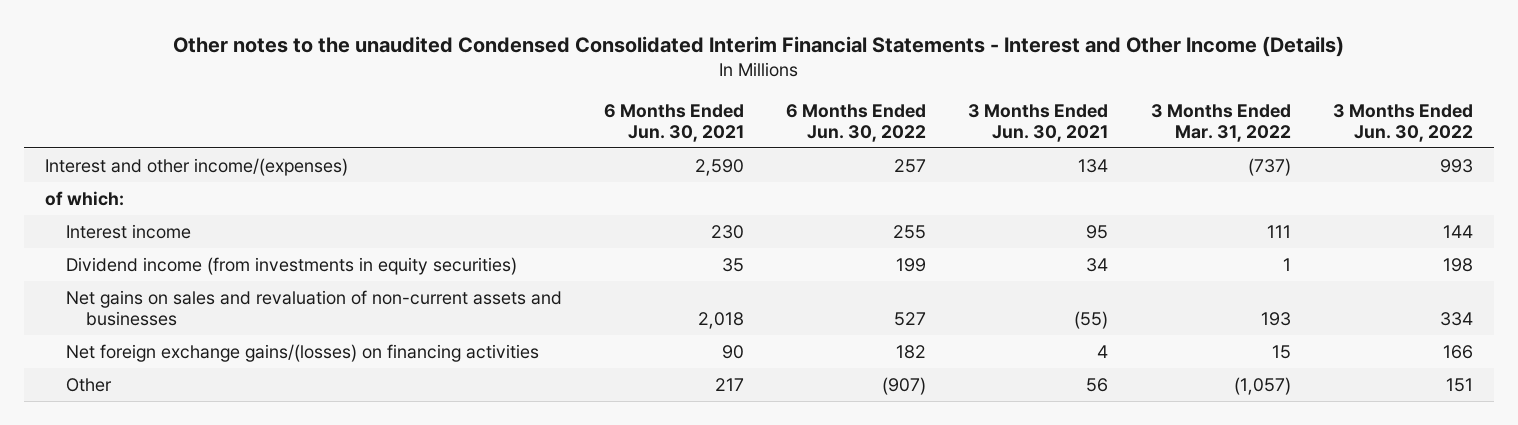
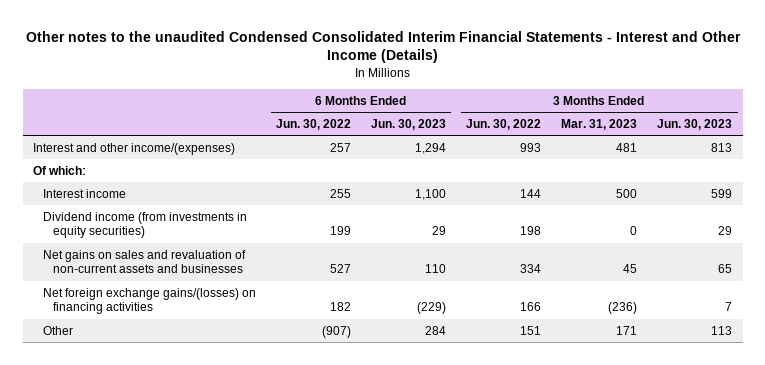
[604,103,745,143] 6 Months Ended Jun. 30, 2021 -> none
[968,103,1109,143] 3 Months Ended Jun. 30, 2021 -> none
[1150,103,1291,143] 3 Months Ended Mar. 31, 2022 -> none
none -> [371,118,447,130] Jun. 30, 2023
none -> [561,118,638,130] Mar. 31, 2023
none -> [657,118,733,130] Jun. 30, 2023
[45,190,125,206] of which: -> [32,165,86,175] Of which:

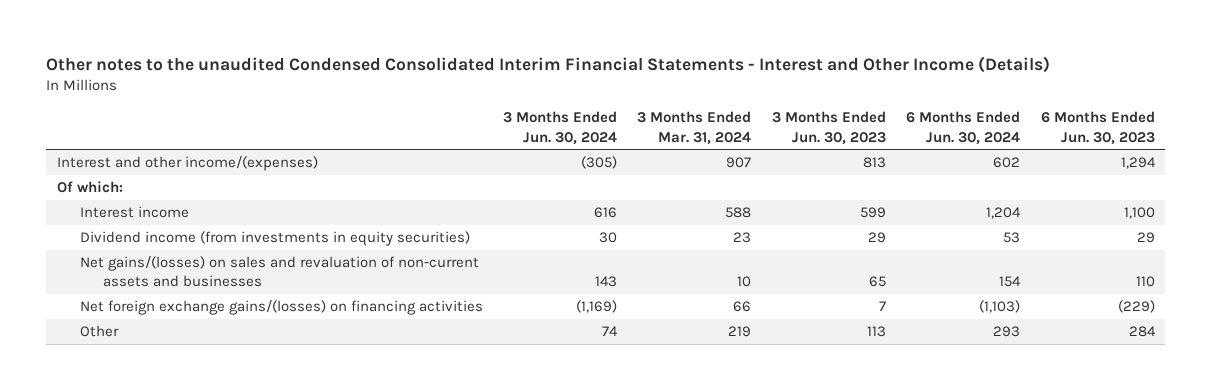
[276,118,352,130] Jun. 30, 2022 -> none
[466,118,542,130] Jun. 30, 2022 -> none
[561,118,638,130] Mar. 31, 2023 -> none
none -> [503,111,618,145] 3 Months Ended Jun. 30, 2024
none -> [637,111,752,145] 3 Months Ended Mar. 31, 2024
none -> [906,111,1021,145] 6 Months Ended Jun. 30, 2024
[42,249,246,274] Net gains on sales and revaluation of non-current assets and businesses -> [79,256,479,288] Net gains/(losses) on sales and revaluation of non-current assets and businesses

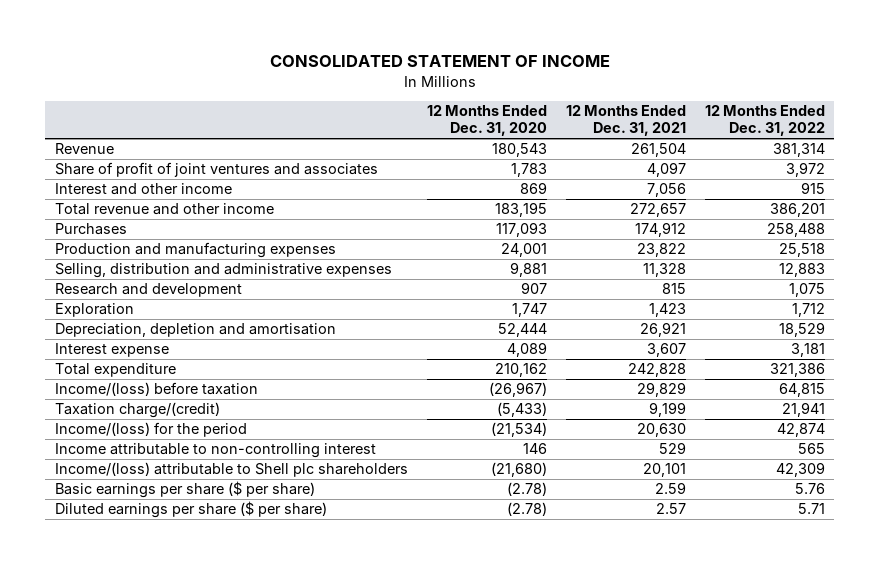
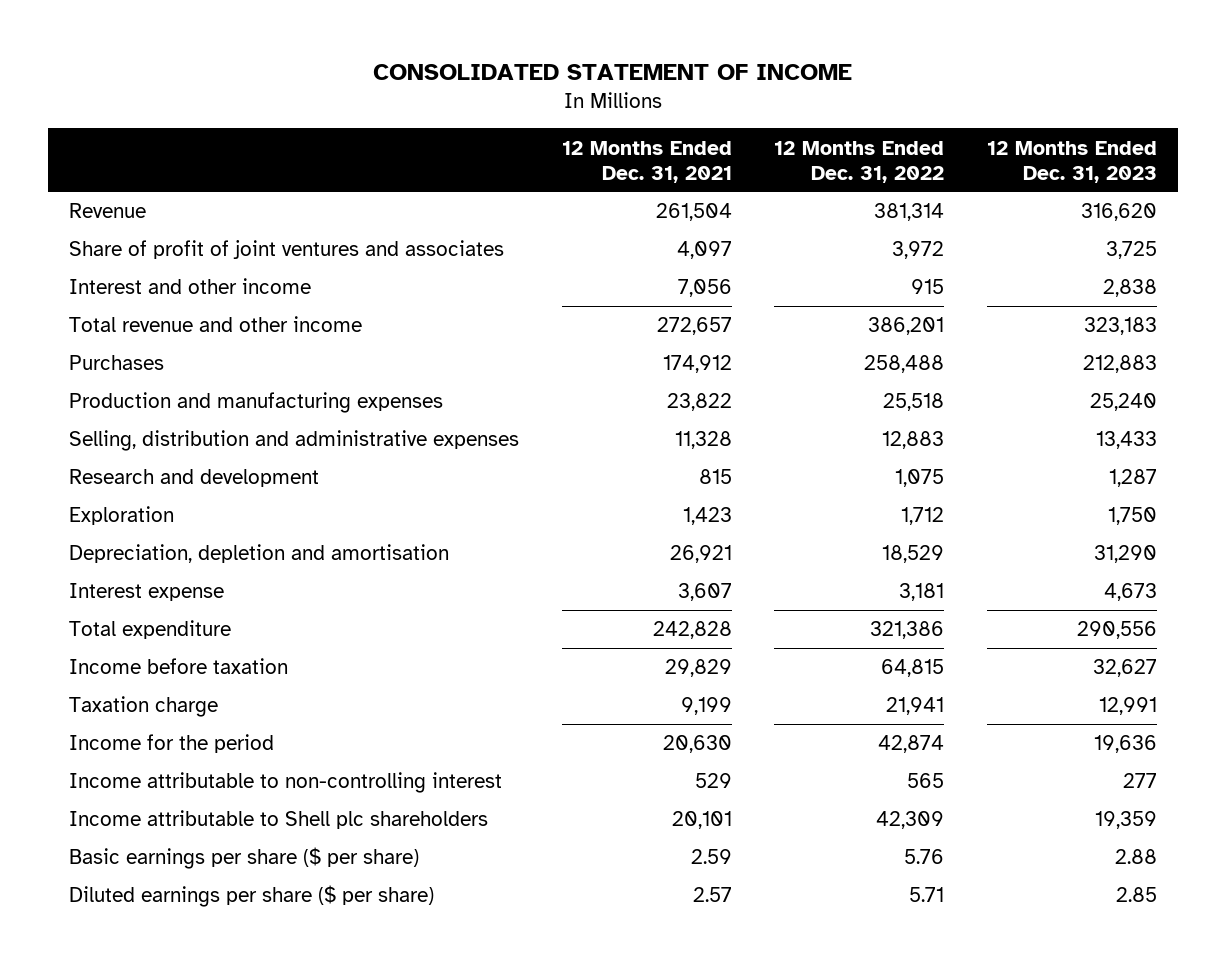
[426,105,547,136] 12 Months Ended Dec. 31, 2020 -> none
none -> [986,140,1157,183] 12 Months Ended Dec. 31, 2023
[54,382,258,397] Income/(loss) before taxation -> [69,658,289,675] Income before taxation
[54,402,220,419] Taxation charge/(credit) -> [69,696,219,718] Taxation charge
[54,422,247,438] Income/(loss) for the period -> [69,734,275,754] Income for the period
[54,462,408,478] Income/(loss) attributable to Shell plc shareholders -> [69,810,489,830] Income attributable to Shell plc shareholders

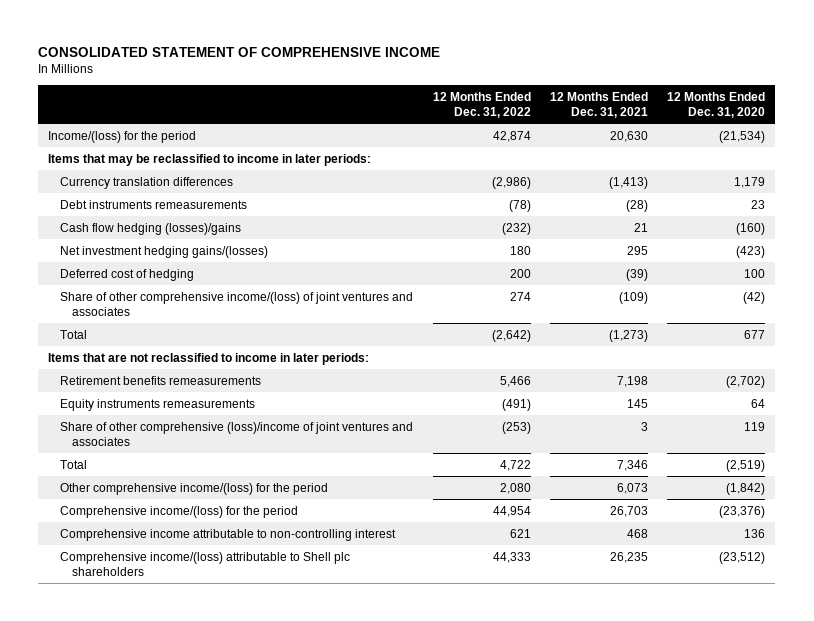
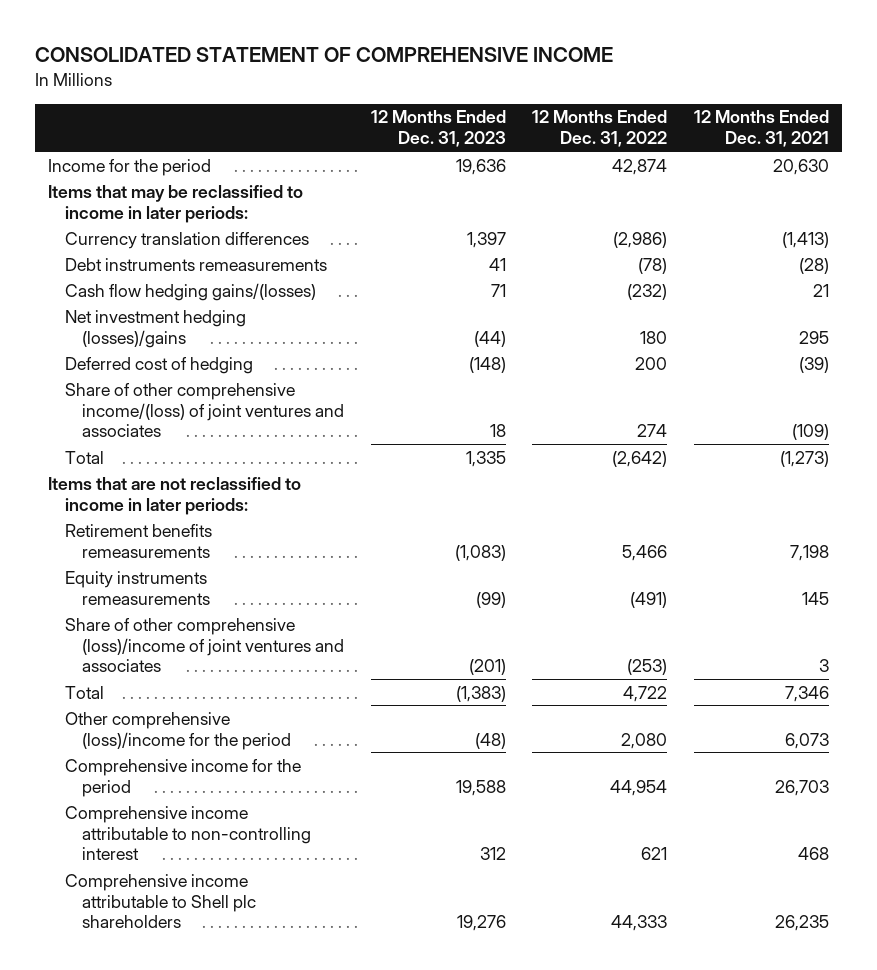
[667,91,766,118] 12 Months Ended Dec. 31, 2020 -> none
none -> [370,110,506,148] 12 Months Ended Dec. 31, 2023
[48,130,197,143] Income/(loss) for the period -> [48,158,212,176] Income for the period
[60,222,242,235] Cash flow hedging (losses)/gains -> [65,282,317,301] Cash flow hedging gains/(losses)
[60,245,269,258] Net investment hedging gains/(losses) -> [65,309,247,348] Net investment hedging (losses)/gains
[60,482,329,495] Other comprehensive income/(loss) for the period -> [65,711,292,750] Other comprehensive (loss)/income for the period
[60,505,299,518] Comprehensive income/(loss) for the period -> [65,758,302,797] Comprehensive income for the period
[60,551,351,576] Comprehensive income/(loss) attributable to Shell plc shareholders -> [65,873,257,929] Comprehensive income attributable to Shell plc shareholders

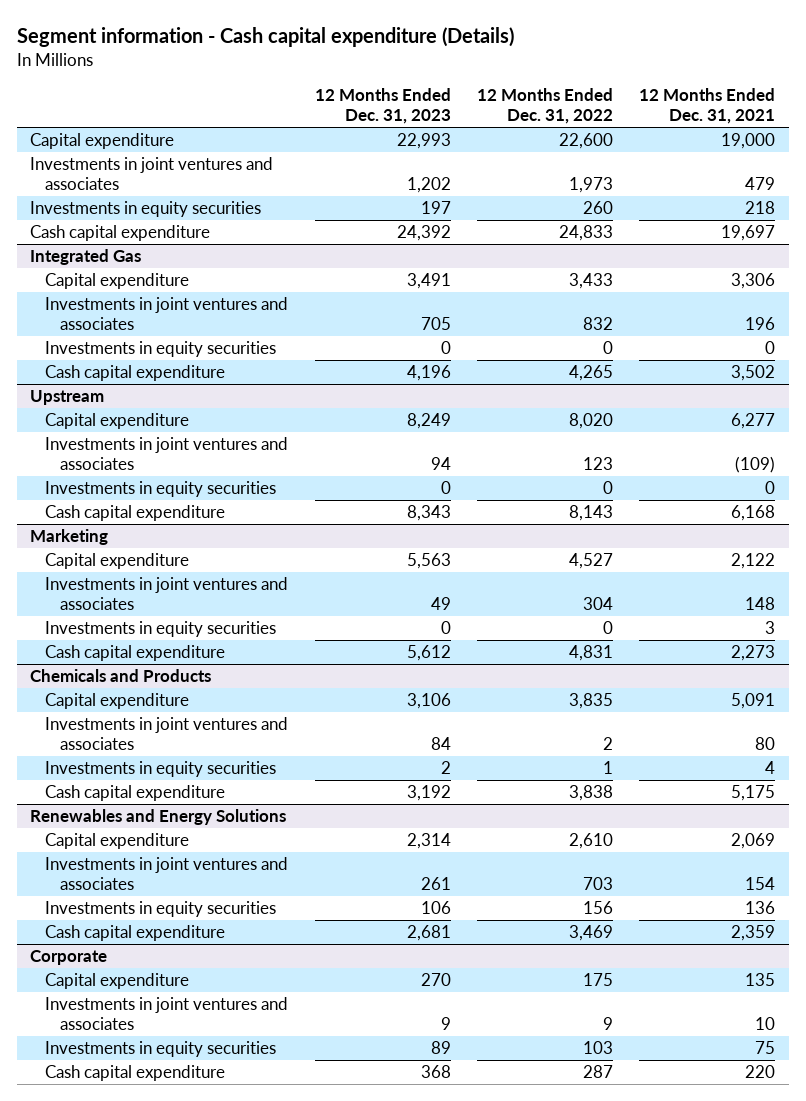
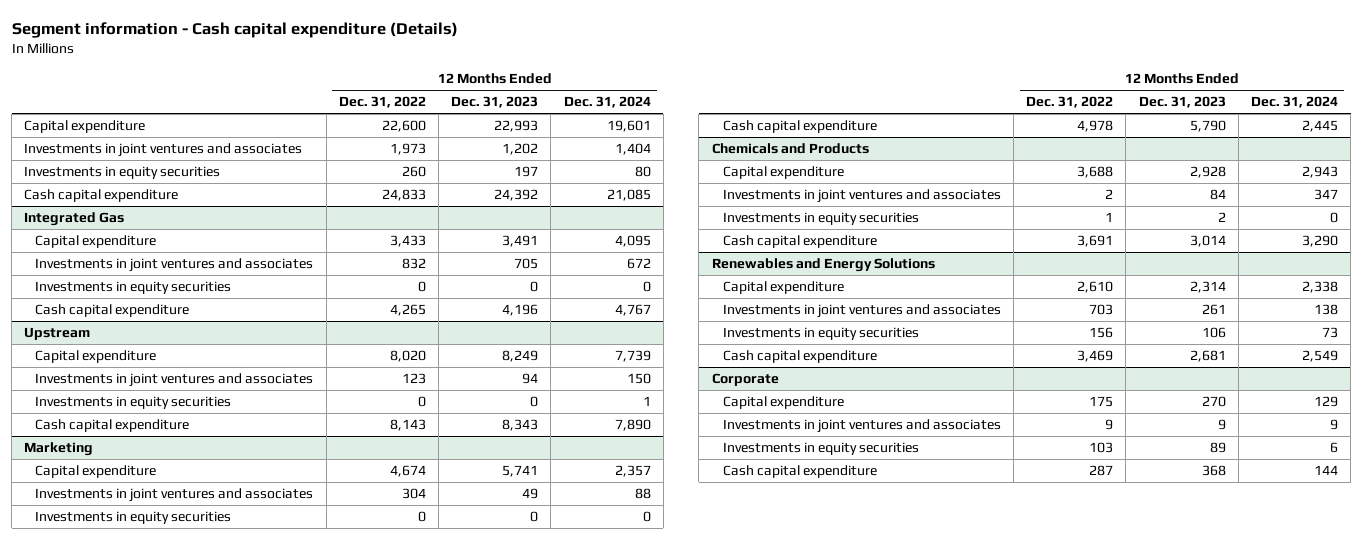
[639,88,776,124] 12 Months Ended Dec. 31, 2021 -> none
none -> [563,96,651,109] Dec. 31, 2024
[406,553,451,570] 5,563 -> [502,465,539,478] 5,741
[568,553,613,570] 4,527 -> [389,465,426,478] 4,674
[406,645,451,662] 5,612 -> [1189,120,1226,133] 5,790
[568,645,613,662] 4,831 -> [1077,120,1114,133] 4,978
[406,693,451,710] 3,106 -> [1189,166,1226,179] 2,928
[568,693,613,710] 3,835 -> [1077,166,1114,179] 3,688
[406,785,451,802] 3,192 -> [1189,235,1226,248] 3,014
[568,785,613,802] 3,838 -> [1077,235,1114,248] 3,691

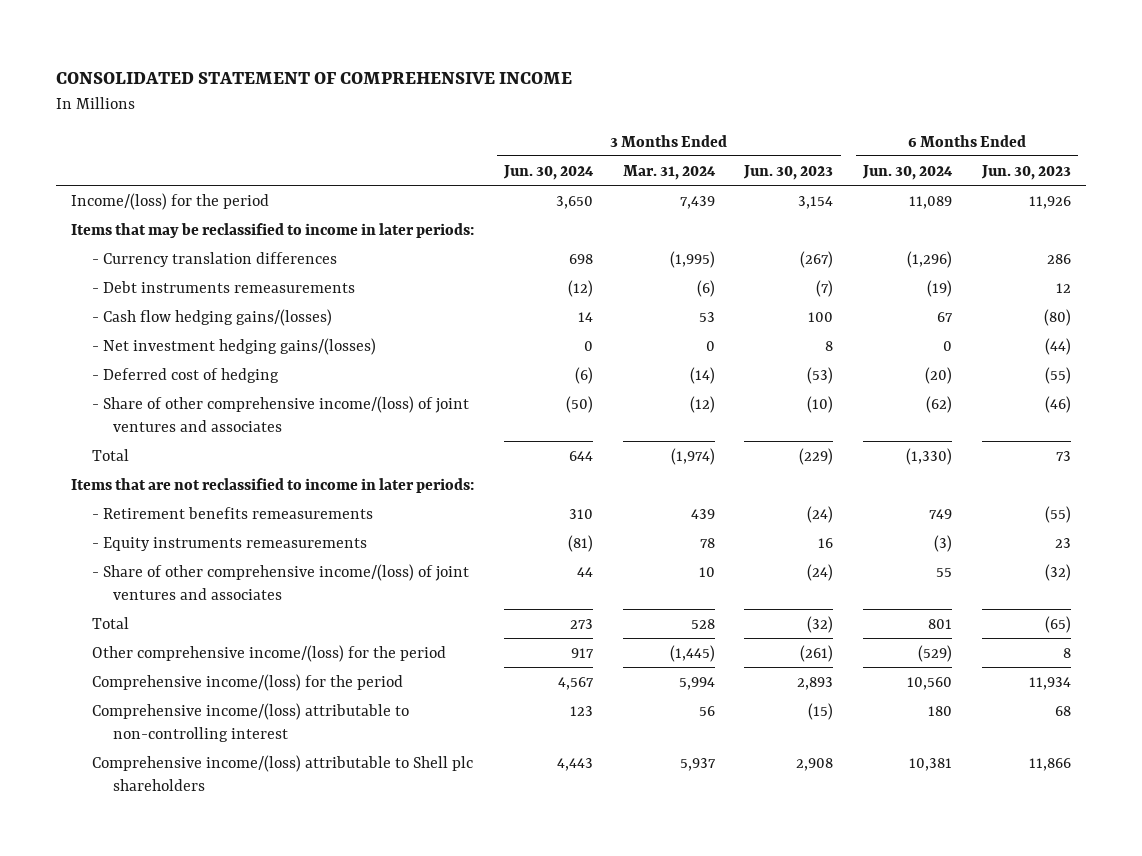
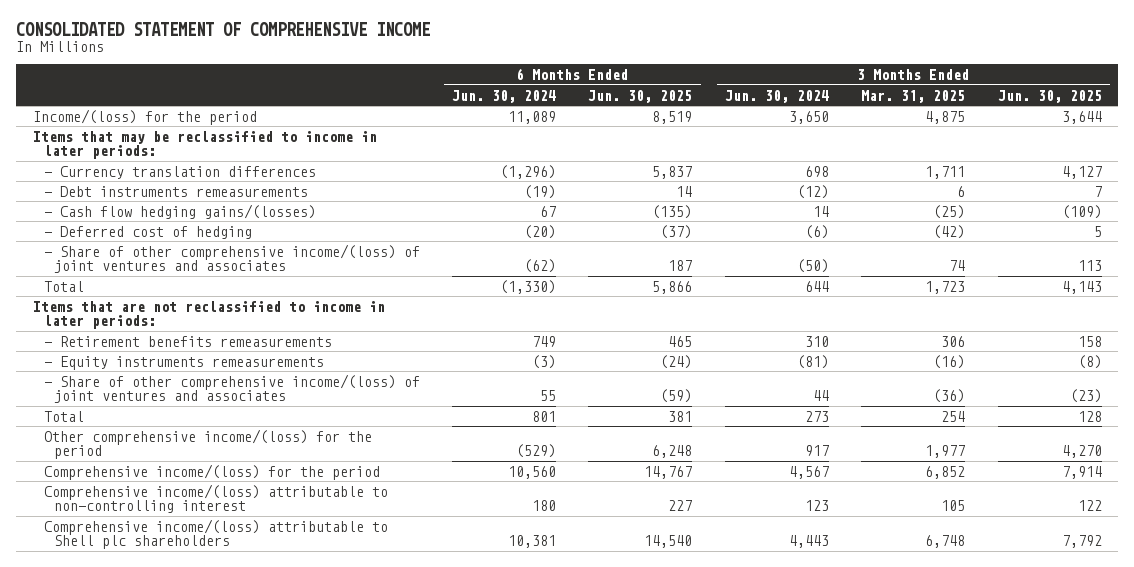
[622,164,716,180] Mar. 31, 2024 -> none
[743,164,834,180] Jun. 30, 2023 -> none
[980,164,1071,180] Jun. 30, 2023 -> none
none -> [588,89,693,103] Jun. 30, 2025
none -> [861,89,966,103] Mar. 31, 2025
none -> [997,89,1102,103] Jun. 30, 2025
[92,337,377,355] - Net investment hedging gains/(losses) -> none

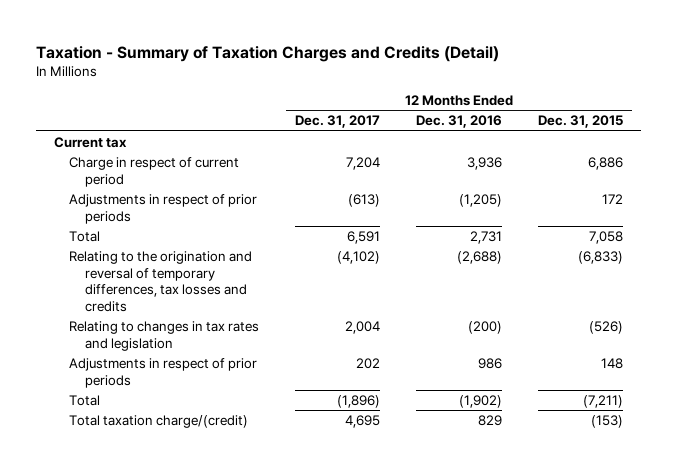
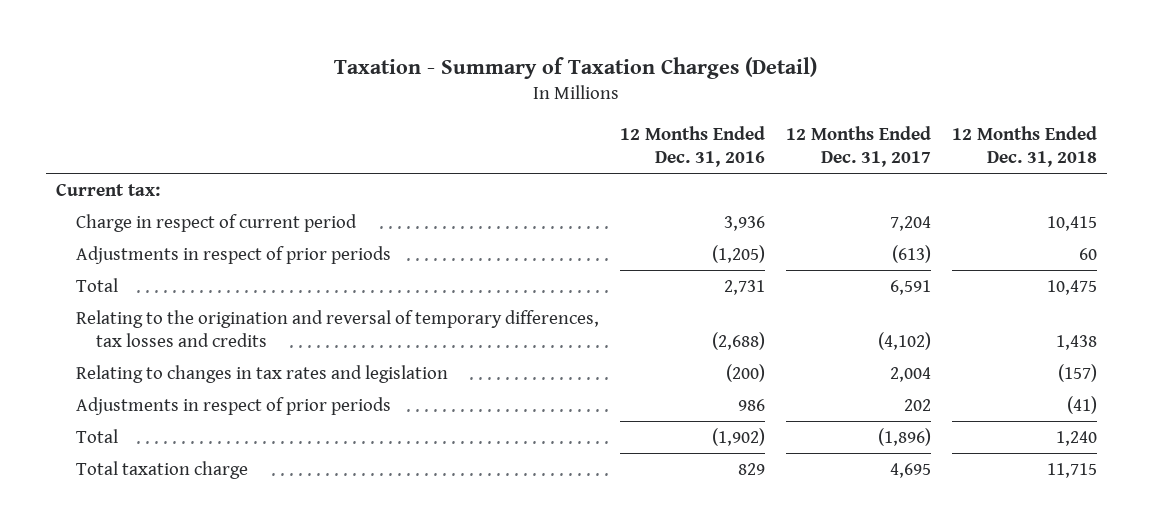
[36,45,500,62] Taxation - Summary of Taxation Charges and Credits (Detail) -> [334,57,818,80] Taxation - Summary of Taxation Charges (Detail)
[538,115,624,129] Dec. 31, 2015 -> none
none -> [951,125,1097,167] 12 Months Ended Dec. 31, 2018
[54,137,128,149] Current tax -> [56,182,161,196] Current tax:
[69,415,249,429] Total taxation charge/(credit) -> [75,460,248,479] Total taxation charge

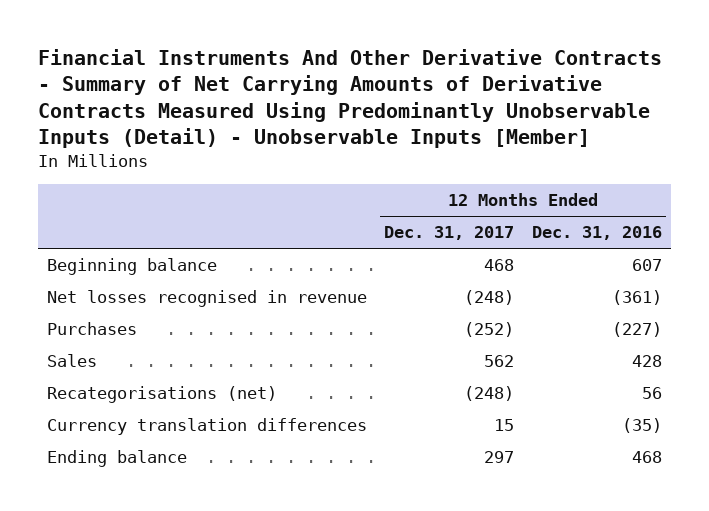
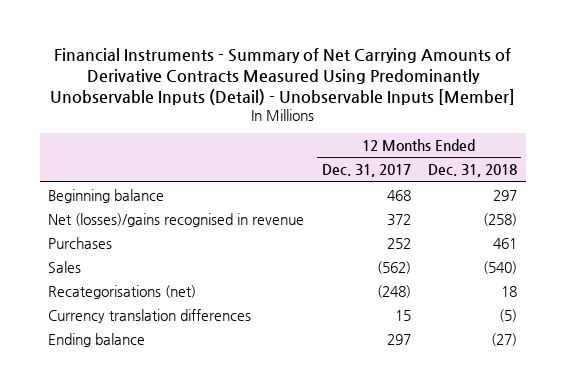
[38,48,663,149] Financial Instruments And Other Derivative Contracts - Summary of Net Carrying Amounts of Derivative Contracts Measured Using Predominantly Unobservable Inputs (Detail) - Unobservable Inputs [Member] -> [49,48,515,105] Financial Instruments - Summary of Net Carrying Amounts of Derivative Contracts Measured Using Predominantly Unobservable Inputs (Detail) - Unobservable Inputs [Member]
[531,226,662,241] Dec. 31, 2016 -> none
none -> [427,164,517,178] Dec. 31, 2018
[46,290,367,308] Net losses recognised in revenue -> [48,212,305,227] Net (losses)/gains recognised in revenue
[464,290,515,306] (248) -> [386,213,411,226] 372
[464,322,515,338] (252) -> [386,237,411,249] 252
[484,355,515,368] 562 -> [376,260,411,274] (562)

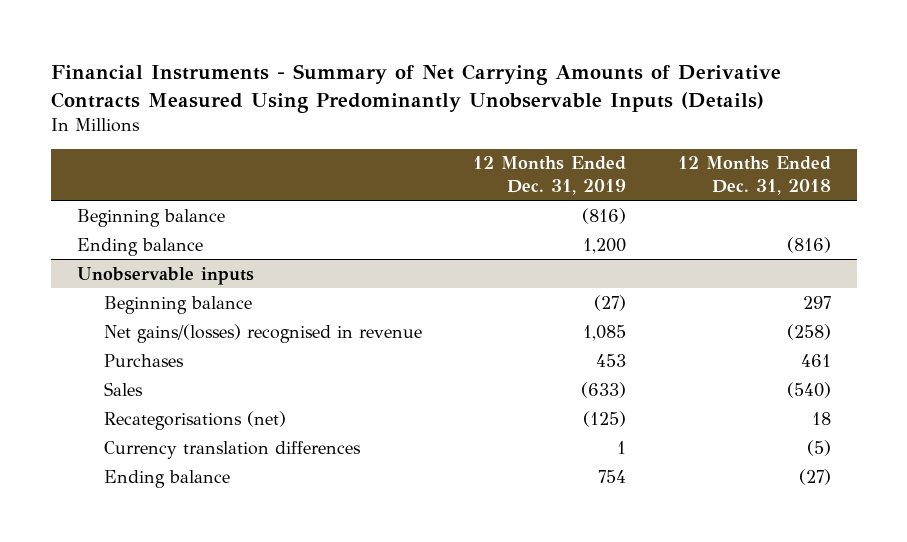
[49,48,515,105] Financial Instruments - Summary of Net Carrying Amounts of Derivative Contracts Measured Using Predominantly Unobservable Inputs (Detail) - Unobservable Inputs [Member] -> [50,63,781,113] Financial Instruments - Summary of Net Carrying Amounts of Derivative Contracts Measured Using Predominantly Unobservable Inputs (Details)
[321,164,411,178] Dec. 31, 2017 -> none
none -> [473,156,627,196] 12 Months Ended Dec. 31, 2019
none -> [76,208,225,227] Beginning balance
none -> [76,237,203,256] Ending balance
none -> [76,266,254,285] Unobservable inputs
[48,212,305,227] Net (losses)/gains recognised in revenue -> [103,323,422,343] Net gains/(losses) recognised in revenue

